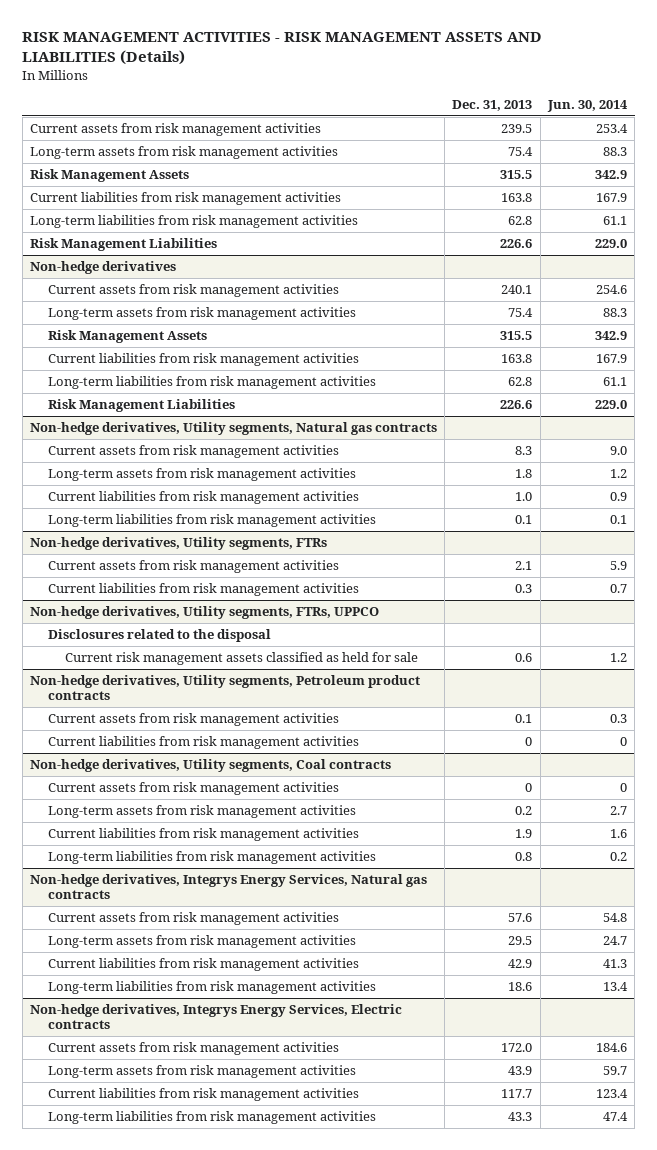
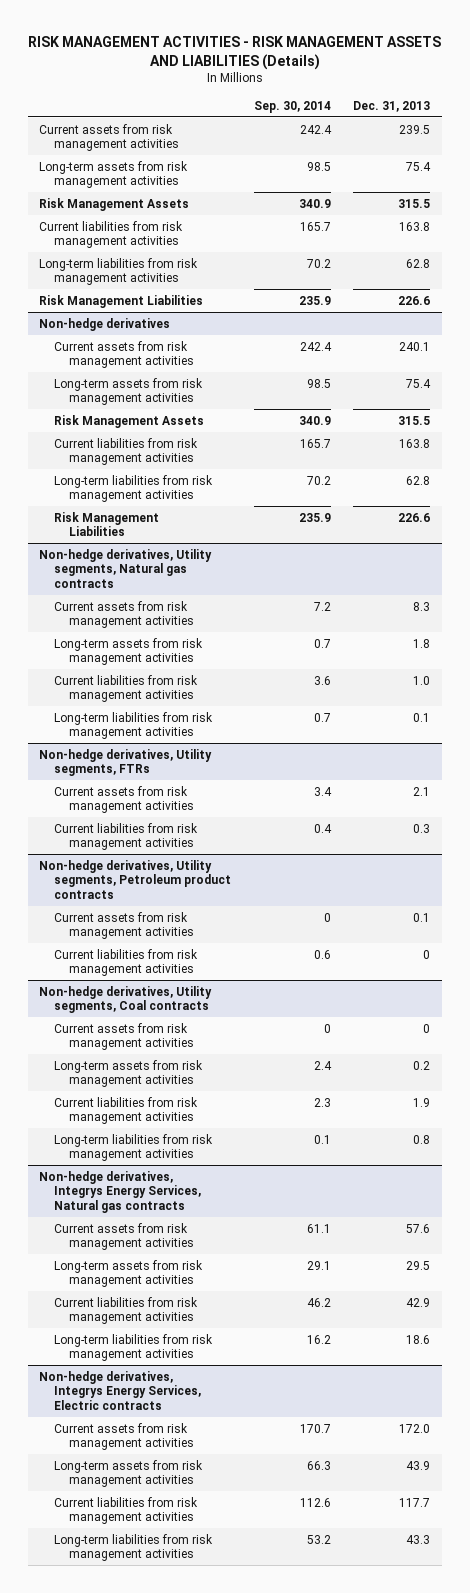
[546,100,628,113] Jun. 30, 2014 -> none
none -> [253,100,331,113] Sep. 30, 2014
[29,606,379,620] Non-hedge derivatives, Utility segments, FTRs, UPPCO -> none
[47,629,271,643] Disclosures related to the disposal -> none
[65,652,419,666] Current risk management assets classified as held for sale -> none

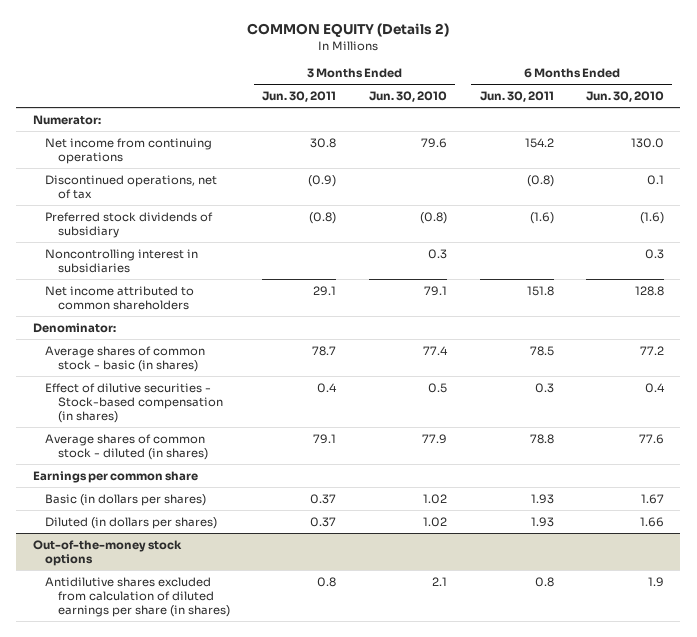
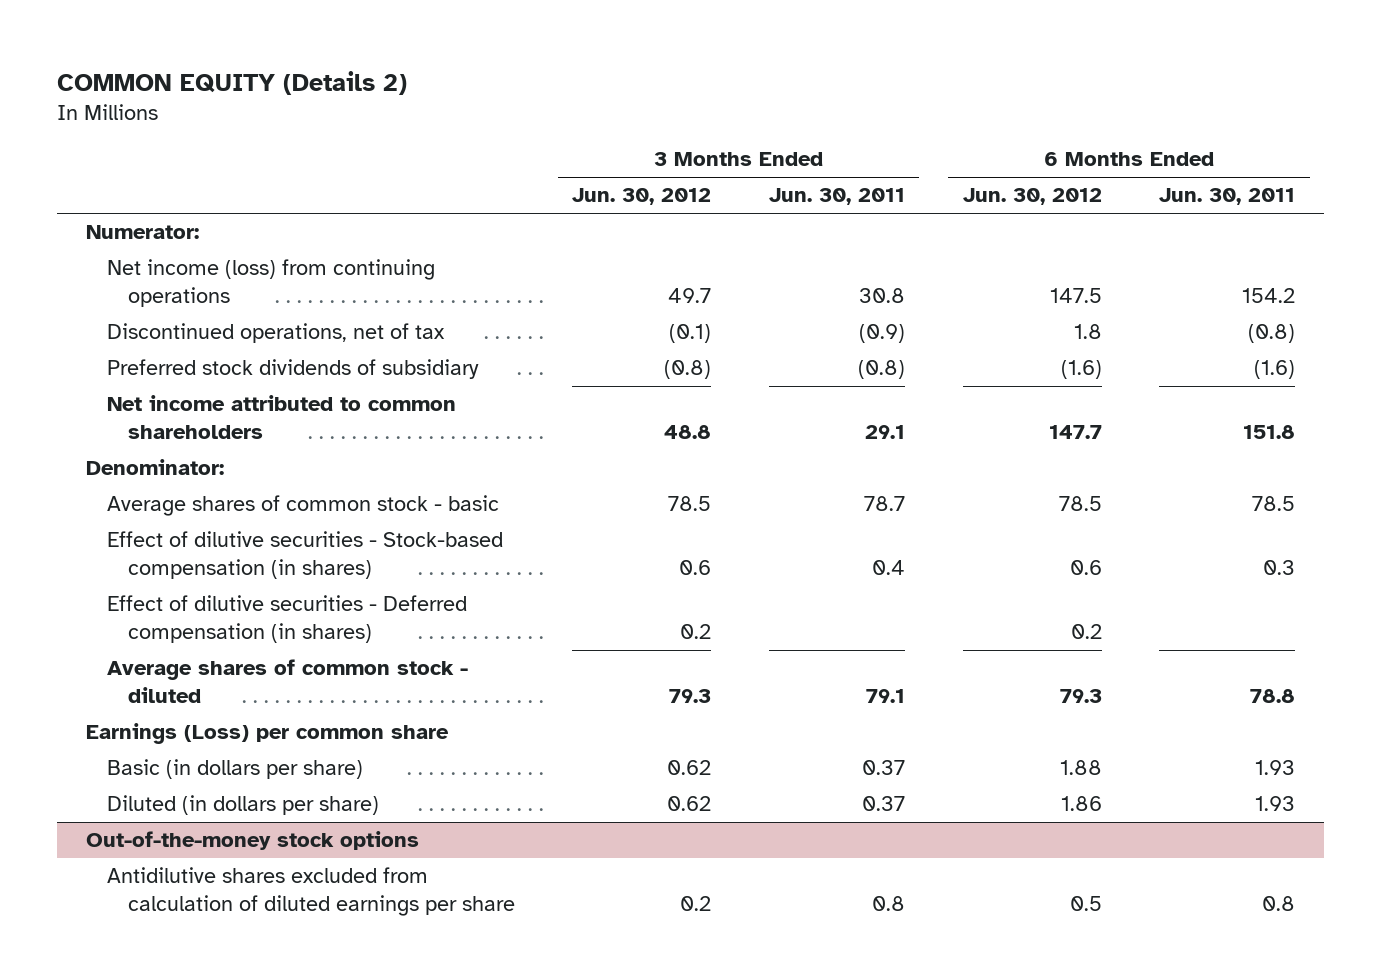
[368,91,447,103] Jun. 30, 2010 -> none
[586,91,665,103] Jun. 30, 2010 -> none
none -> [572,188,712,206] Jun. 30, 2012
none -> [962,188,1102,206] Jun. 30, 2012
[45,137,213,164] Net income from continuing operations -> [106,259,435,307] Net income (loss) from continuing operations
[45,248,199,273] Noncontrolling interest in subsidiaries -> none
[45,345,206,372] Average shares of common stock - basic (in shares) -> [106,495,499,517] Average shares of common stock - basic
none -> [106,595,467,643] Effect of dilutive securities - Deferred compensation (in shares)
[45,433,208,460] Average shares of common stock - diluted (in shares) -> [106,659,468,703] Average shares of common stock - diluted
[32,470,198,483] Earnings per common share -> [86,723,450,745] Earnings (Loss) per common share
[45,493,207,506] Basic (in dollars per shares) -> [106,759,363,780] Basic (in dollars per share)
[45,516,218,529] Diluted (in dollars per shares) -> [106,795,379,816] Diluted (in dollars per share)
[45,576,230,617] Antidilutive shares excluded from calculation of diluted earnings per share (in shares) -> [106,867,515,916] Antidilutive shares excluded from calculation of diluted earnings per share

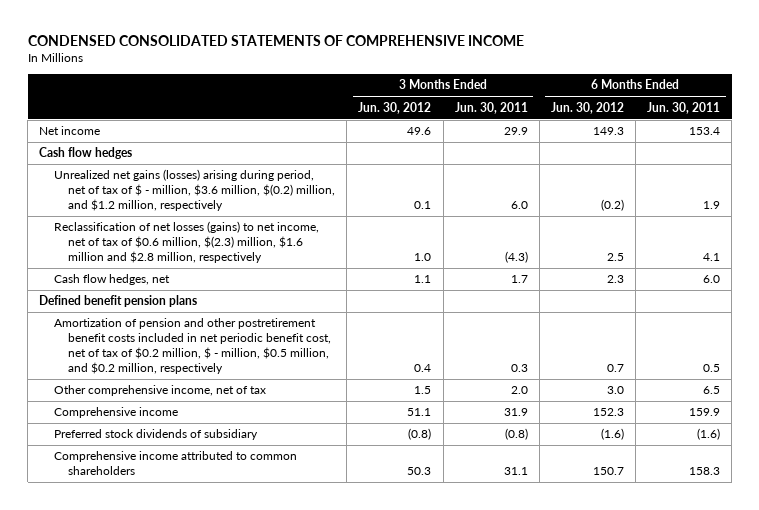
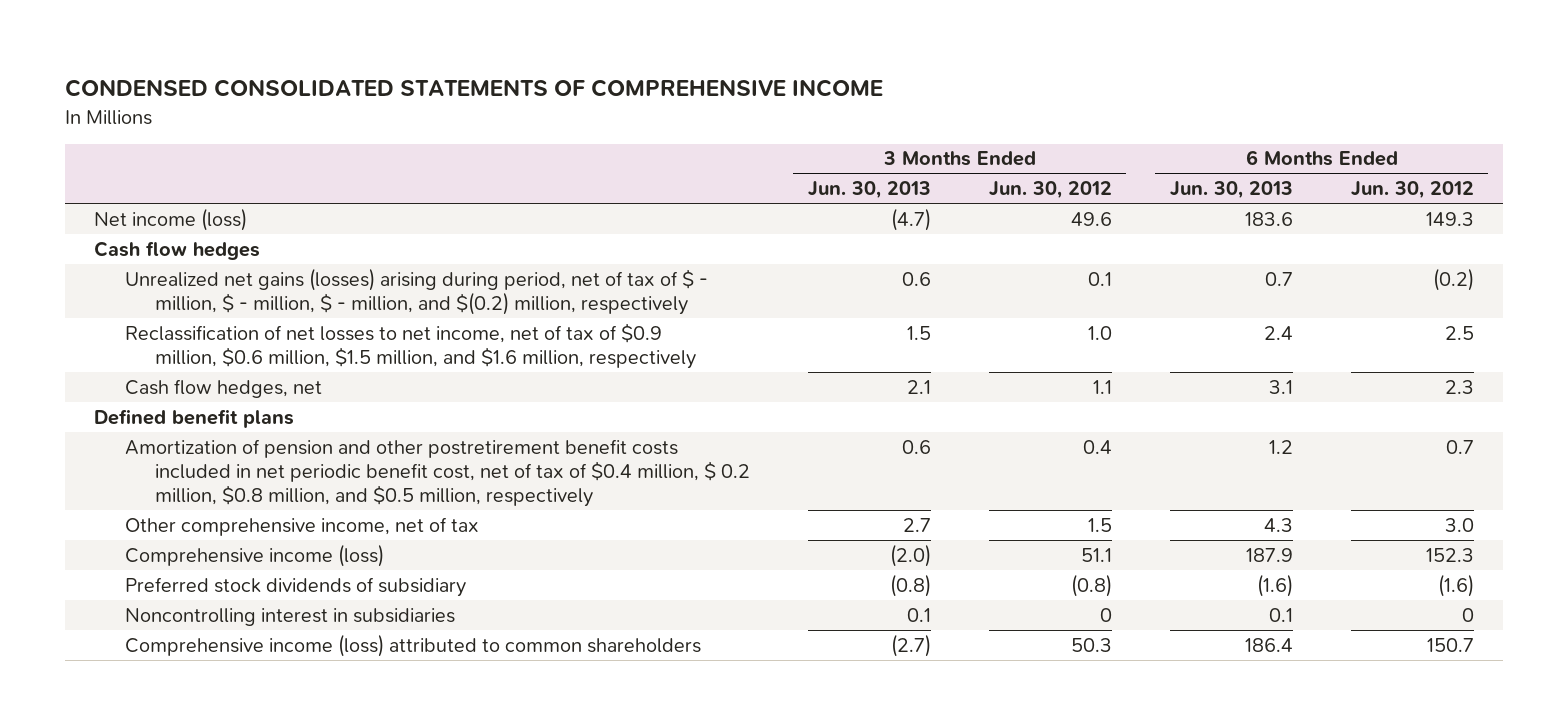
[454,101,528,114] Jun. 30, 2011 -> none
[647,101,721,114] Jun. 30, 2011 -> none
none -> [807,181,931,200] Jun. 30, 2013
none -> [1169,181,1293,200] Jun. 30, 2013
[39,126,101,136] Net income -> [94,207,248,231] Net income (loss)
[53,169,336,211] Unrealized net gains (losses) arising during period, net of tax of $ - million, $3.6 million, $(0.2) million, and $1.2 million, respectively -> [124,267,708,315] Unrealized net gains (losses) arising during period, net of tax of $ - million, $ - million, $ - million, and $(0.2) million, respectively
[53,221,319,263] Reclassification of net losses (gains) to net income, net of tax of $0.6 million, $(2.3) million, $1.6 million and $2.8 million, respectively -> [124,322,697,369] Reclassification of net losses to net income, net of tax of $0.9 million, $0.6 million, $1.5 million, and $1.6 million, respectively
[39,295,198,308] Defined benefit pension plans -> [94,408,295,428] Defined benefit plans
[53,318,332,374] Amortization of pension and other postretirement benefit costs included in net periodic benefit cost, net of tax of $0.2 million, $ - million, $0.5 million, and $0.2 million, respectively -> [124,438,751,507] Amortization of pension and other postretirement benefit costs included in net periodic benefit cost, net of tax of $0.4 million, $ 0.2 million, $0.8 million, and $0.5 million, respectively
[53,407,178,419] Comprehensive income -> [124,543,384,567] Comprehensive income (loss)
none -> [124,607,455,626] Noncontrolling interest in subsidiaries
[53,451,297,476] Comprehensive income attributed to common shareholders -> [124,633,701,657] Comprehensive income (loss) attributed to common shareholders

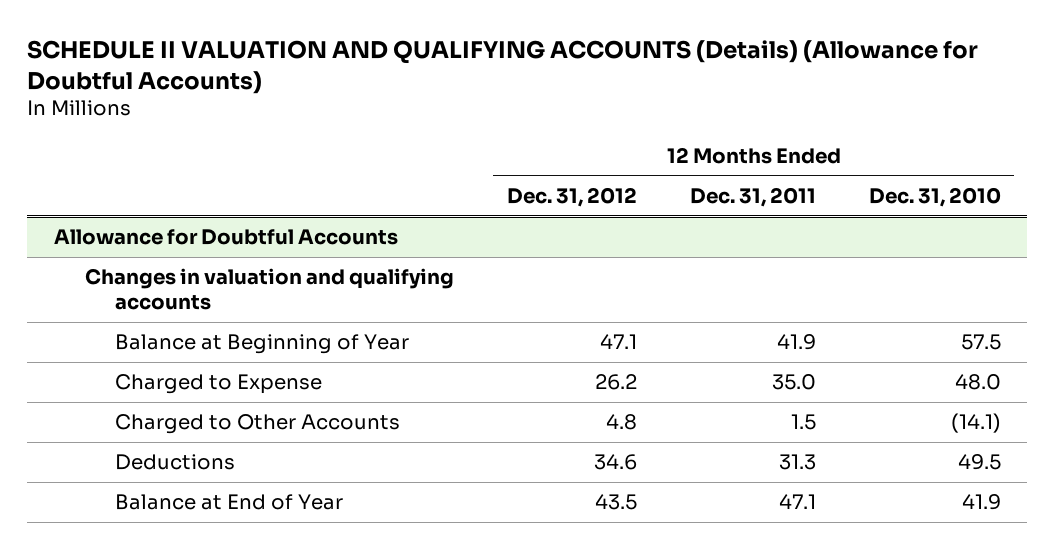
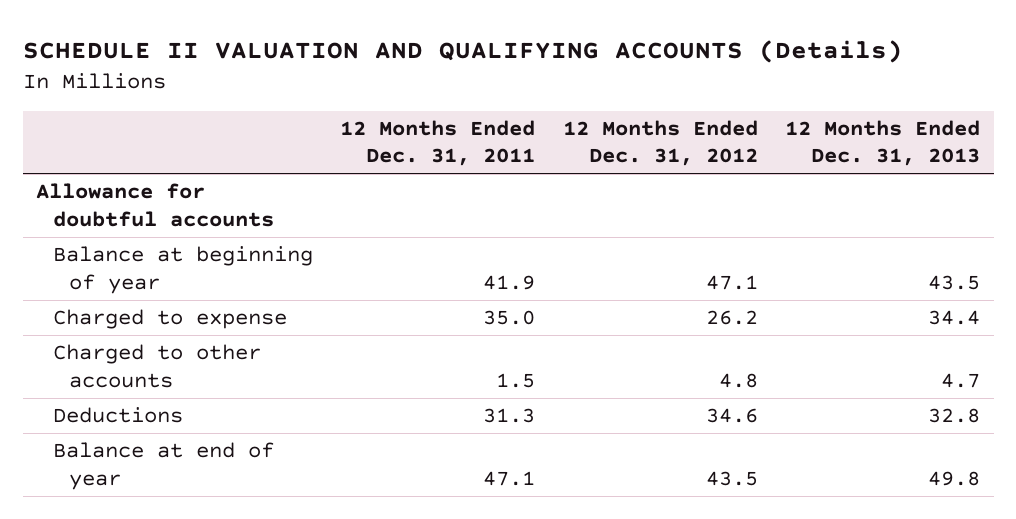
[27,39,979,94] SCHEDULE II VALUATION AND QUALIFYING ACCOUNTS (Details) (Allowance for Doubtful Accounts) -> [22,39,903,63] SCHEDULE II VALUATION AND QUALIFYING ACCOUNTS (Details)
[868,186,1001,207] Dec. 31, 2010 -> none
none -> [785,119,981,167] 12 Months Ended Dec. 31, 2013
[53,229,398,246] Allowance for Doubtful Accounts -> none
[84,268,454,311] Changes in valuation and qualifying accounts -> [36,183,274,227] Allowance for doubtful accounts
[115,334,410,355] Balance at Beginning of Year -> [52,246,313,294] Balance at beginning of year
[115,374,323,395] Charged to Expense -> [52,309,287,330] Charged to expense
[115,414,401,435] Charged to Other Accounts -> [52,344,261,388] Charged to other accounts
[115,494,344,511] Balance at End of Year -> [52,442,274,490] Balance at end of year

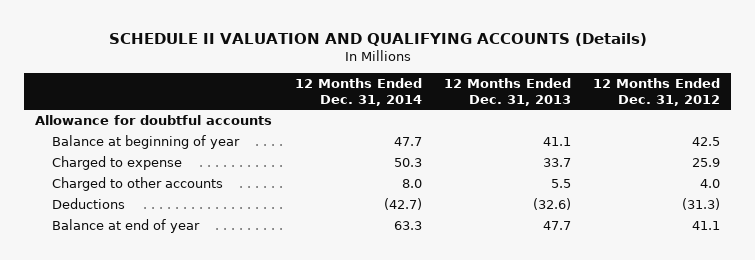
[340,119,536,167] 12 Months Ended Dec. 31, 2011 -> none
none -> [294,78,422,106] 12 Months Ended Dec. 31, 2014
[705,274,758,290] 47.1 -> [692,136,721,146] 42.5
[928,274,981,290] 43.5 -> [542,136,571,146] 41.1
[705,310,758,326] 26.2 -> [692,157,721,167] 25.9
[928,310,981,326] 34.4 -> [542,157,571,167] 33.7
[718,372,758,388] 4.8 -> [700,178,721,188] 4.0
[941,372,981,388] 4.7 -> [550,178,571,188] 5.5
[705,408,758,424] 34.6 -> [682,197,721,210] (31.3)
[928,408,981,424] 32.8 -> [532,197,571,210] (32.6)
[705,470,758,486] 43.5 -> [692,220,721,230] 41.1
[928,470,981,486] 49.8 -> [542,220,571,230] 47.7

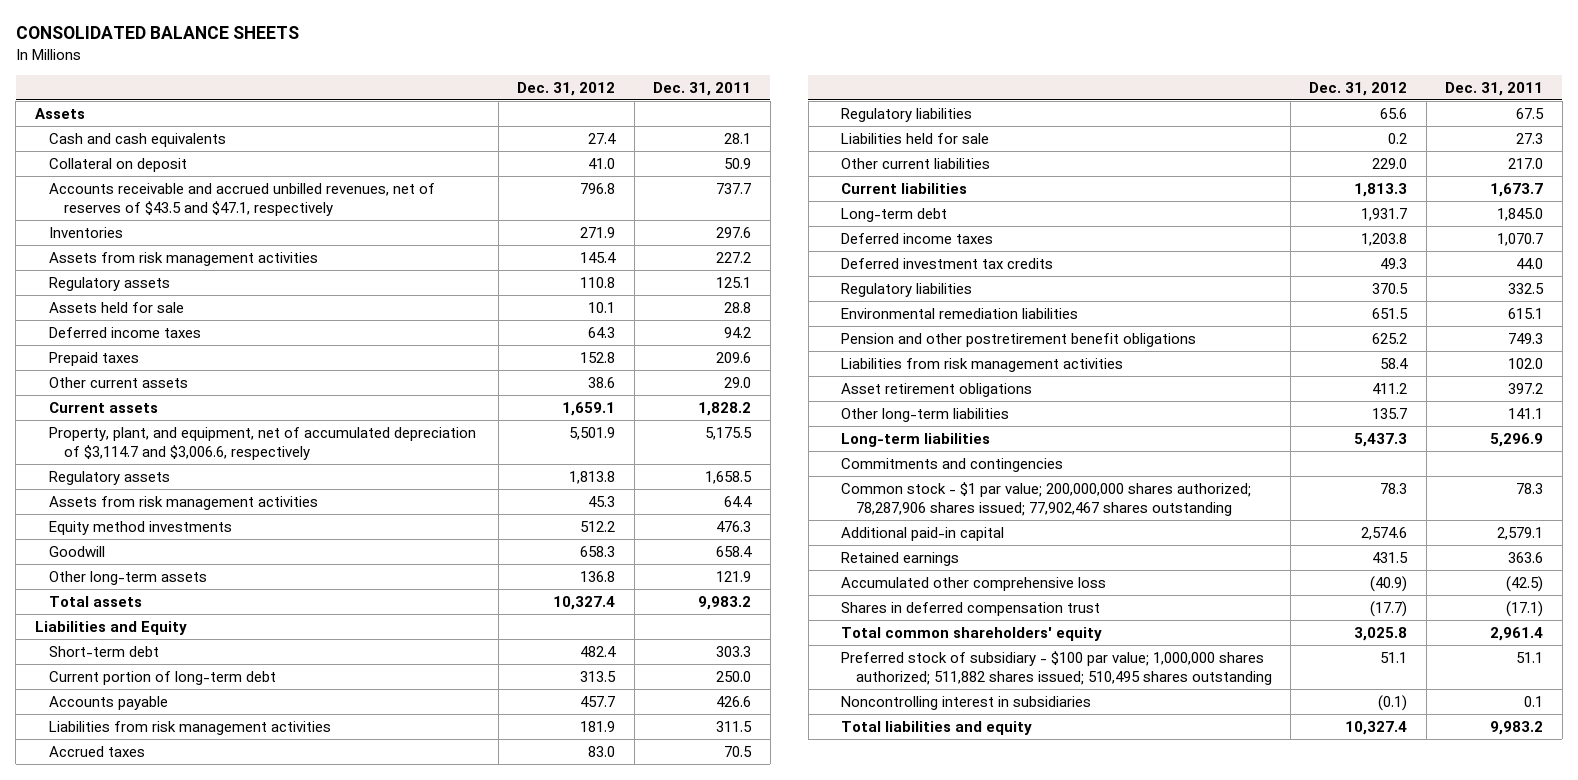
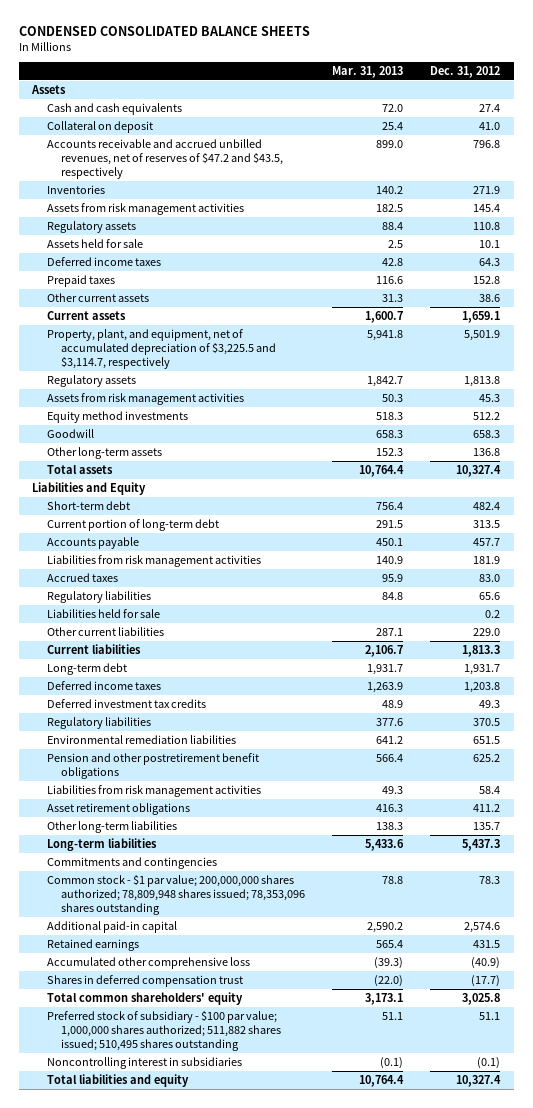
[15,26,299,40] CONSOLIDATED BALANCE SHEETS -> [19,26,311,37] CONDENSED CONSOLIDATED BALANCE SHEETS
[653,81,752,96] Dec. 31, 2011 -> none
none -> [332,65,404,78] Mar. 31, 2013
[49,182,436,217] Accounts receivable and accrued unbilled revenues, net of reserves of $43.5 and $47.1, respectively -> [46,138,284,180] Accounts receivable and accrued unbilled revenues, net of reserves of $47.2 and $43.5, respectively
[49,426,477,461] Property, plant, and equipment, net of accumulated depreciation of $3,114.7 and $3,006.6, respectively -> [46,328,277,370] Property, plant, and equipment, net of accumulated depreciation of $3,225.5 and $3,114.7, respectively
[841,481,1252,517] Common stock - $1 par value; 200,000,000 shares authorized; 78,287,906 shares issued; 77,902,467 shares outstanding -> [46,873,306,916] Common stock - $1 par value; 200,000,000 shares authorized; 78,809,948 shares issued; 78,353,096 shares outstanding

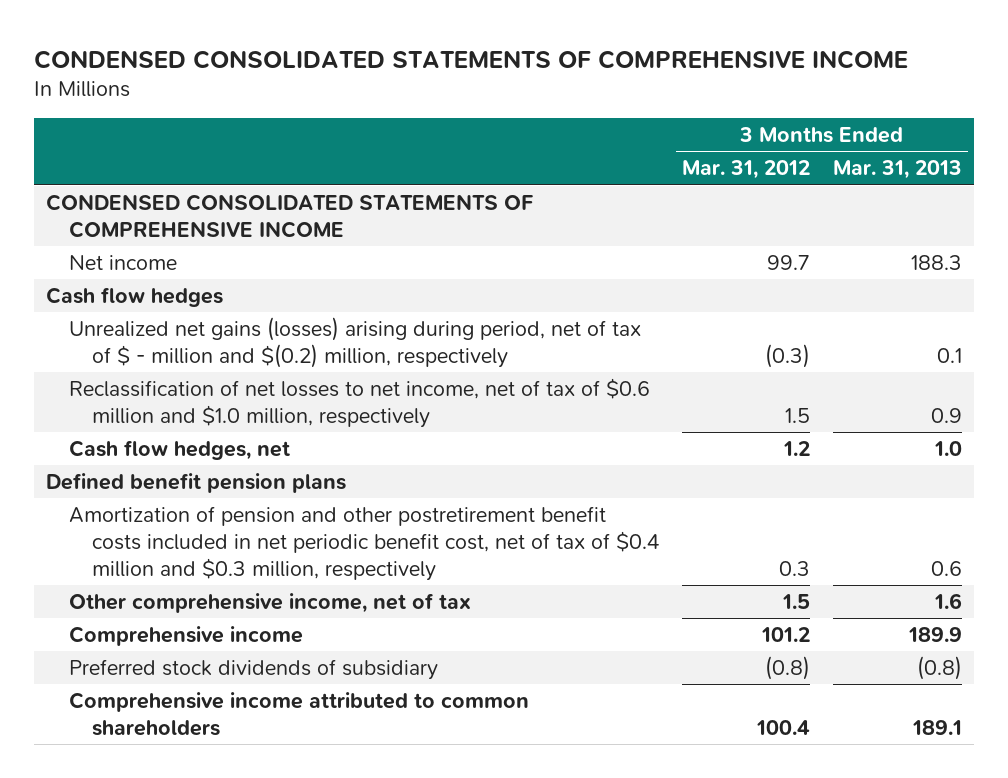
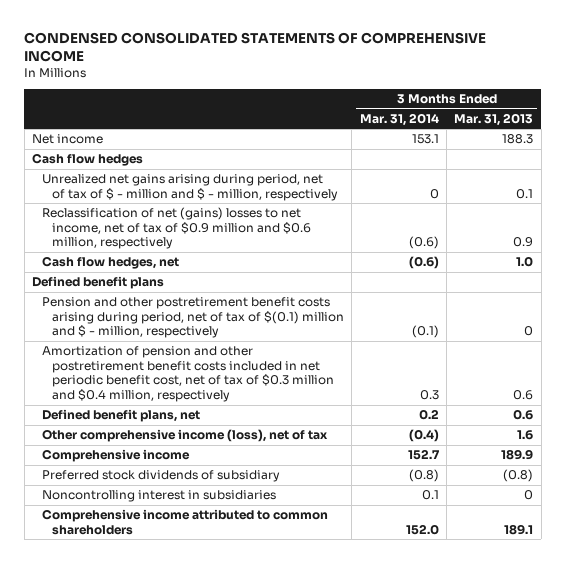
[682,160,811,180] Mar. 31, 2012 -> none
none -> [359,112,439,126] Mar. 31, 2014
[45,194,533,238] CONDENSED CONSOLIDATED STATEMENTS OF COMPREHENSIVE INCOME -> none
[68,317,641,368] Unrealized net gains (losses) arising during period, net of tax of $ - million and $(0.2) million, respectively -> [42,174,339,201] Unrealized net gains arising during period, net of tax of $ - million and $ - million, respectively
[68,378,650,428] Reclassification of net losses to net income, net of tax of $0.6 million and $1.0 million, respectively -> [42,207,312,250] Reclassification of net (gains) losses to net income, net of tax of $0.9 million and $0.6 million, respectively
[45,473,346,494] Defined benefit pension plans -> [32,276,165,290] Defined benefit plans
none -> [42,297,345,339] Pension and other postretirement benefit costs arising during period, net of tax of $(0.1) million and $ - million, respectively
[68,506,659,581] Amortization of pension and other postretirement benefit costs included in net periodic benefit cost, net of tax of $0.4 million and $0.3 million, respectively -> [42,346,335,403] Amortization of pension and other postretirement benefit costs included in net periodic benefit cost, net of tax of $0.3 million and $0.4 million, respectively
none -> [42,409,201,423] Defined benefit plans, net
[68,593,471,614] Other comprehensive income, net of tax -> [42,429,329,443] Other comprehensive income (loss), net of tax
none -> [42,490,277,503] Noncontrolling interest in subsidiaries

